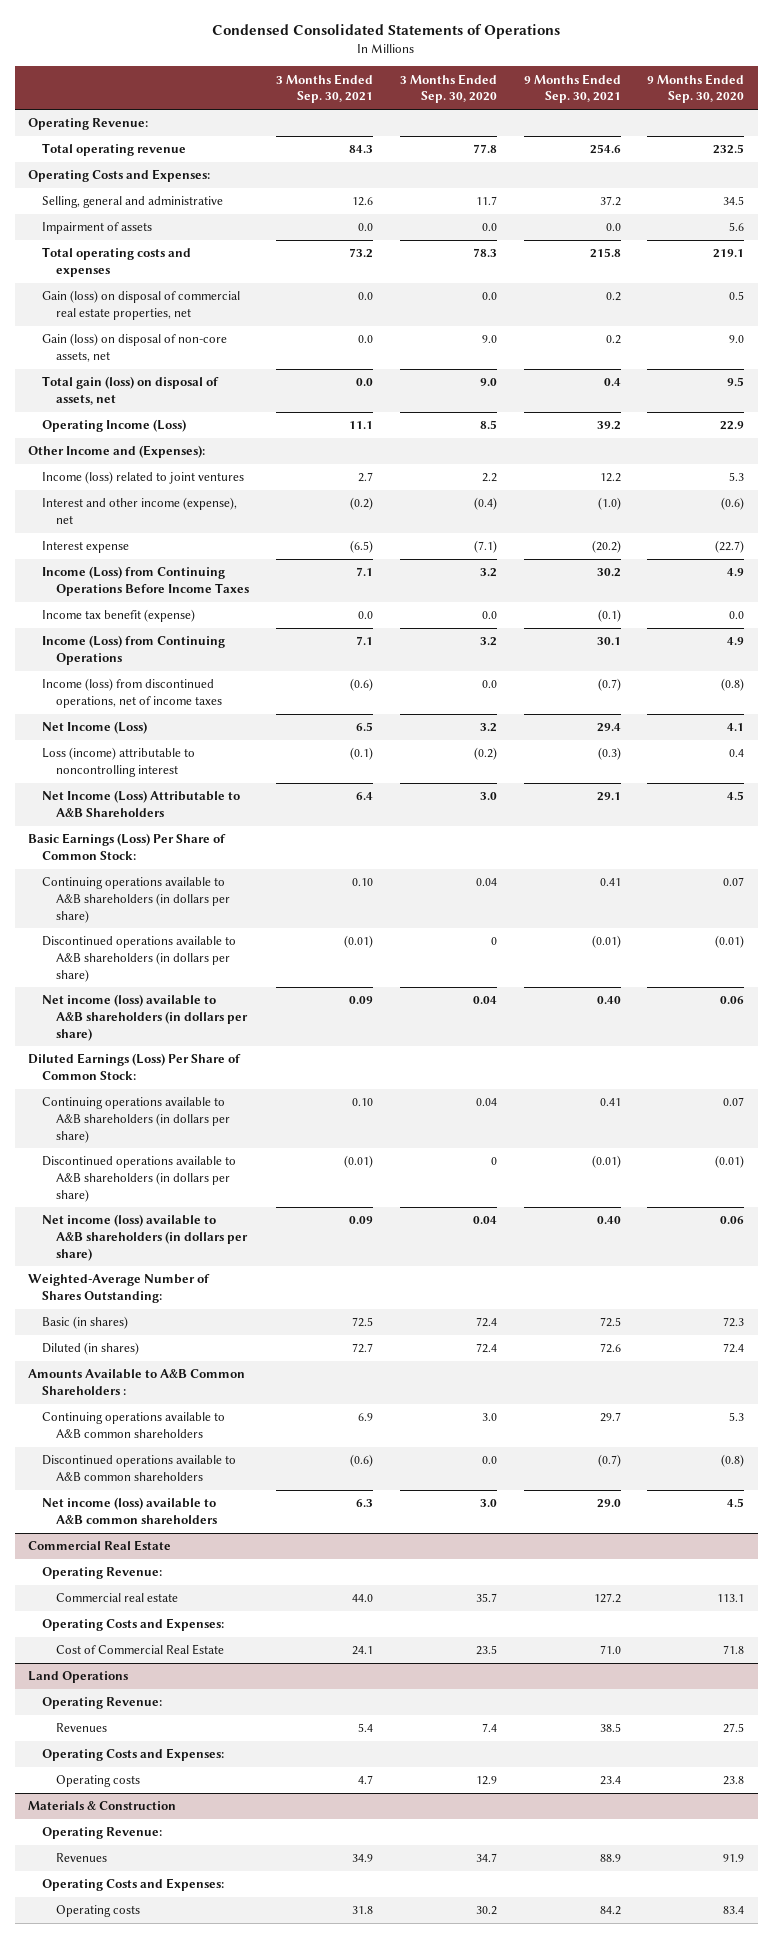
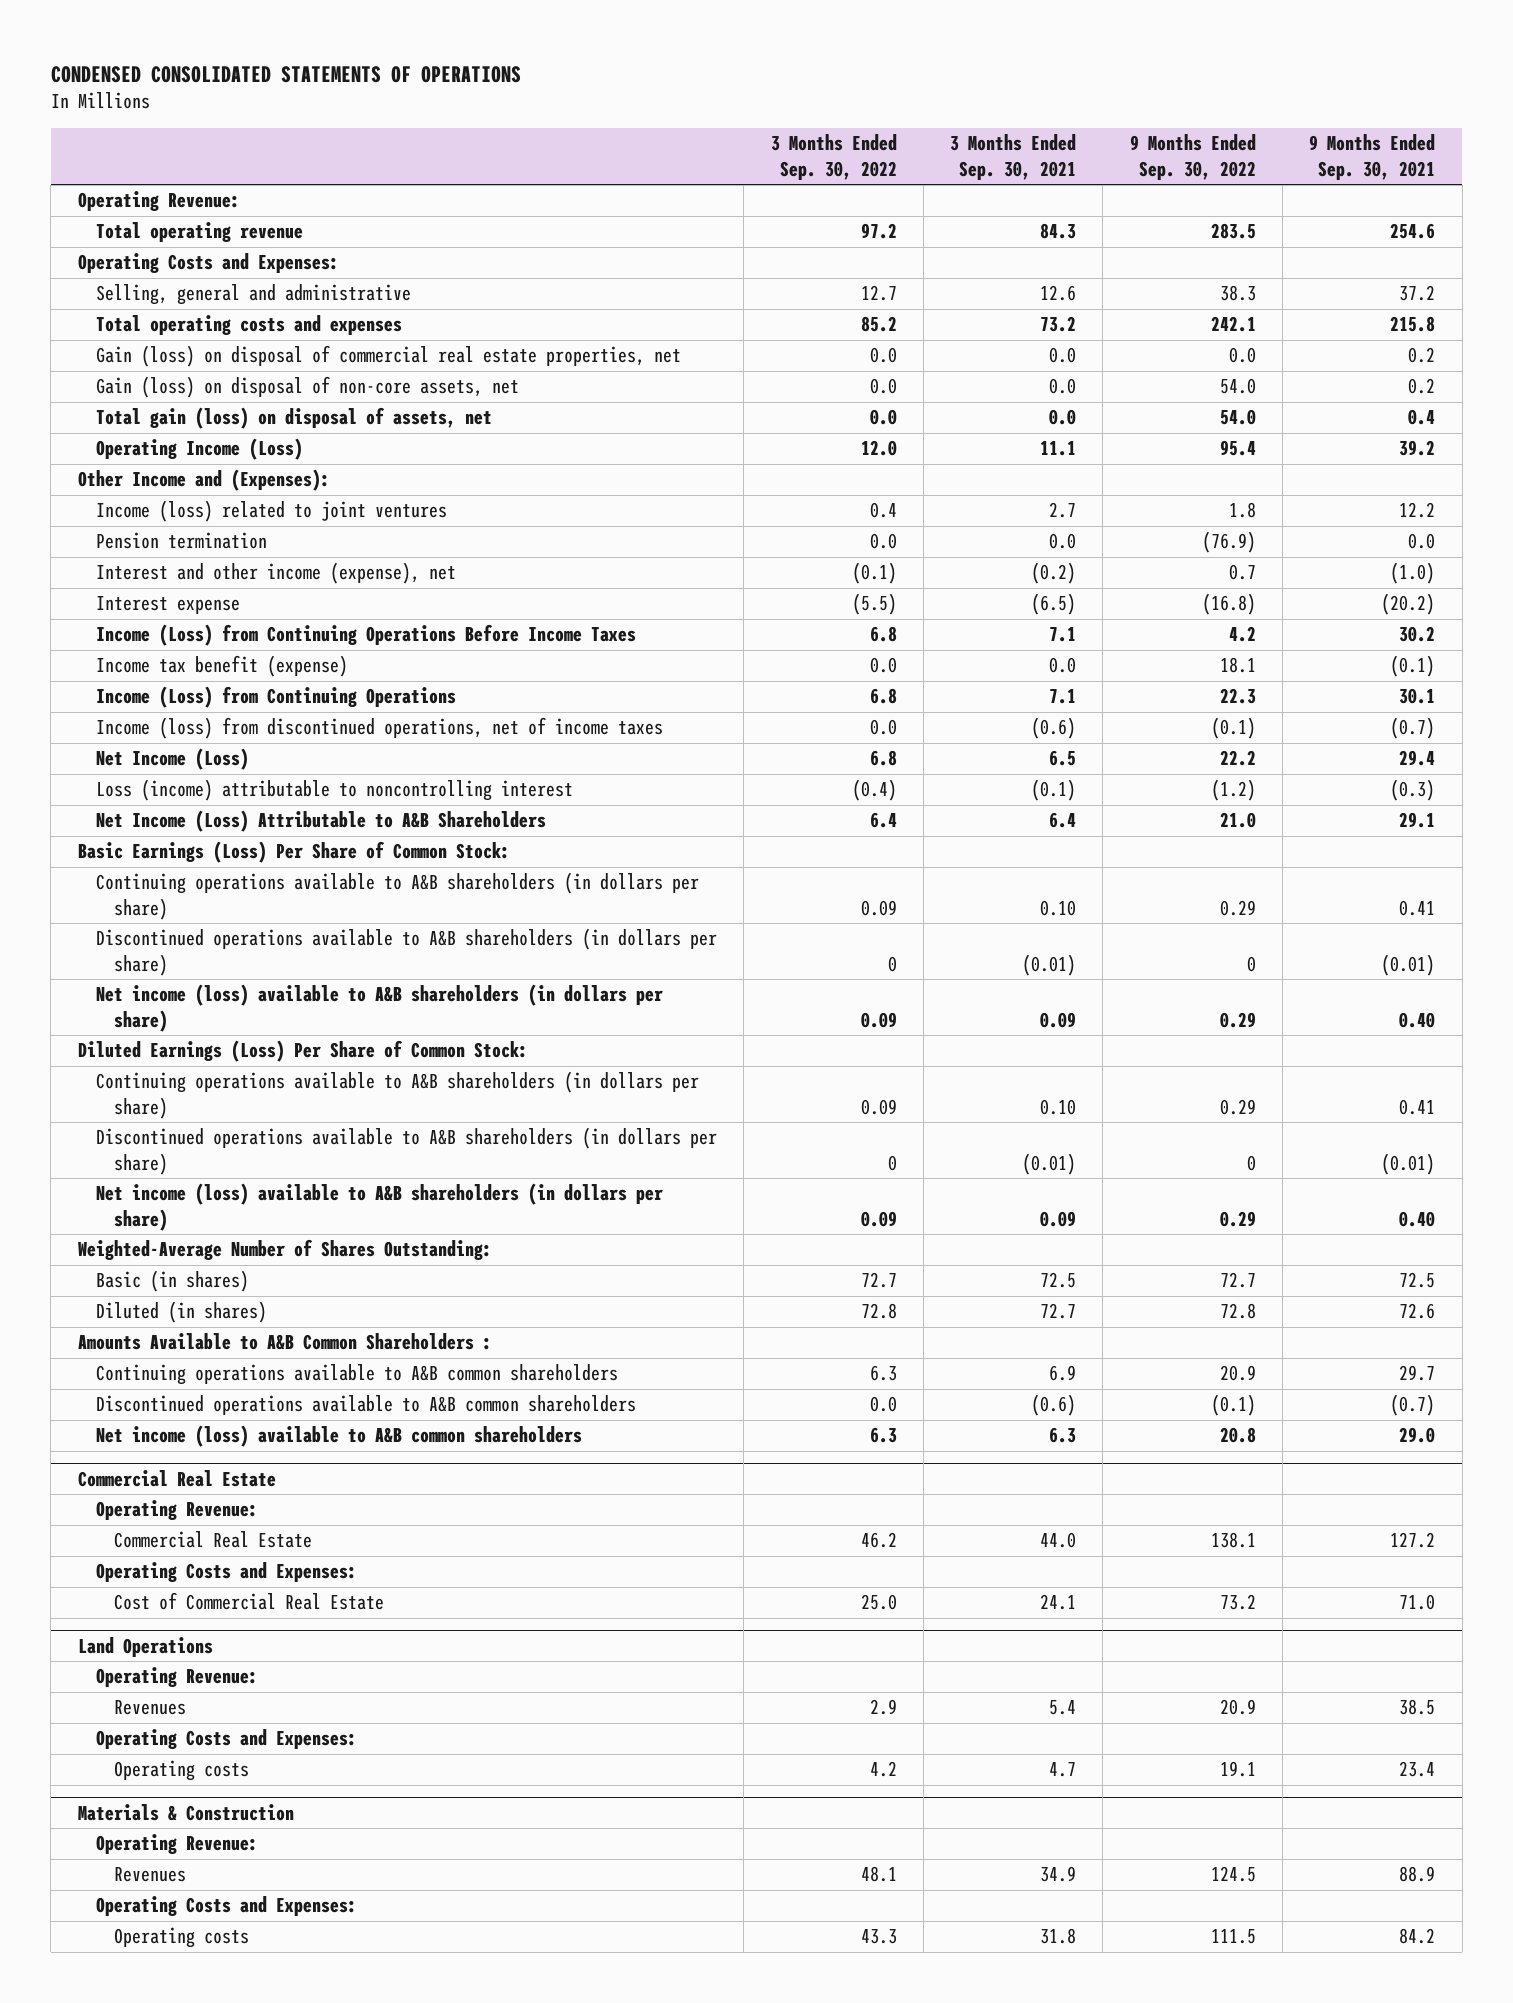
[212,24,561,40] Condensed Consolidated Statements of Operations -> [50,65,521,83] CONDENSED CONSOLIDATED STATEMENTS OF OPERATIONS
[399,73,497,104] 3 Months Ended Sep. 30, 2020 -> none
[647,73,745,104] 9 Months Ended Sep. 30, 2020 -> none
none -> [770,134,897,180] 3 Months Ended Sep. 30, 2022
none -> [1129,134,1256,180] 9 Months Ended Sep. 30, 2022
[42,222,153,235] Impairment of assets -> none
none -> [95,532,267,550] Pension termination
[55,1593,178,1603] Commercial real estate -> [114,1531,313,1549] Commercial Real Estate

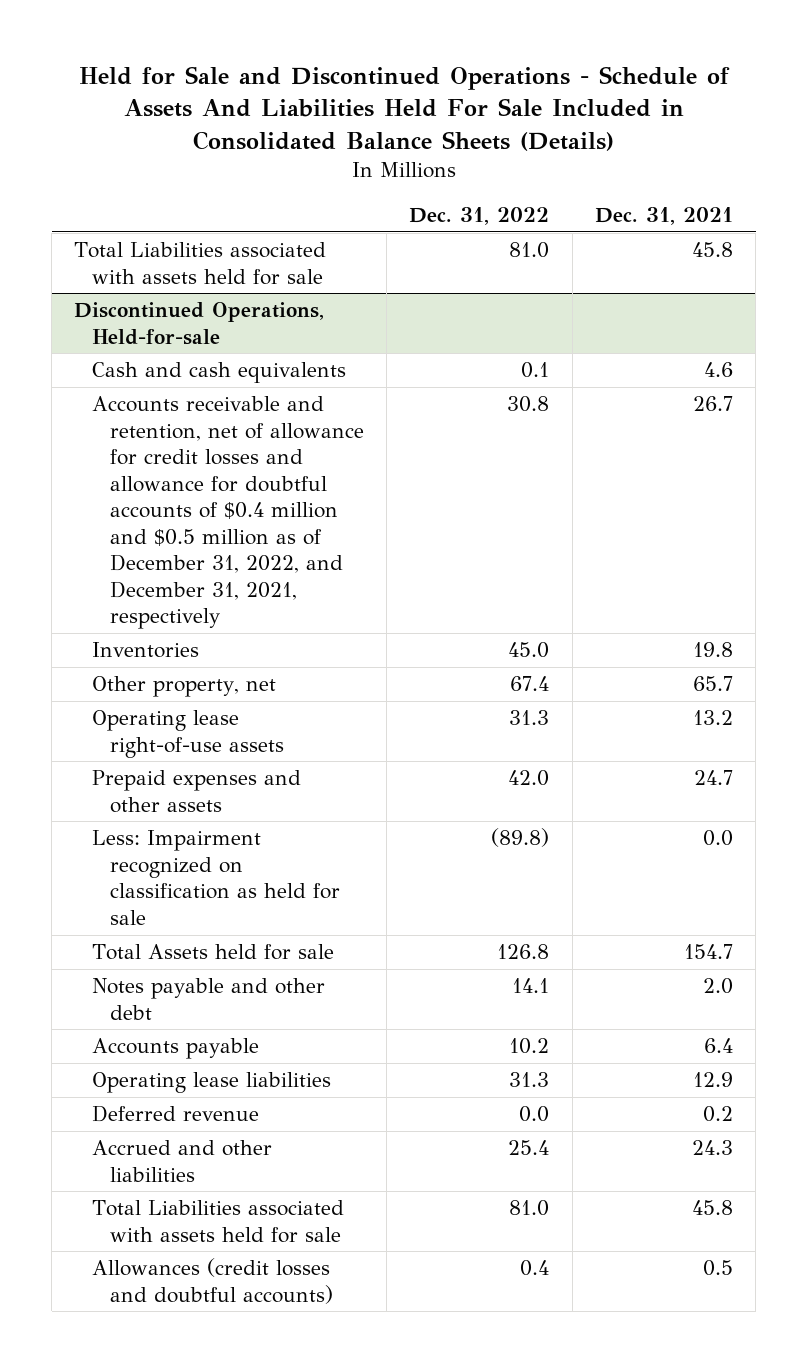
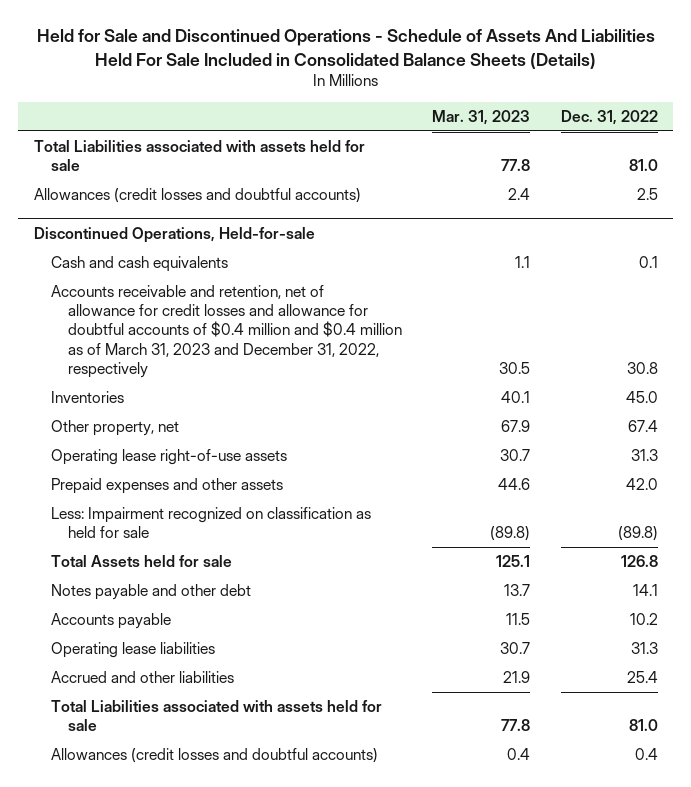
[594,206,733,225] Dec. 31, 2021 -> none
none -> [432,109,531,125] Mar. 31, 2023
none -> [33,188,361,204] Allowances (credit losses and doubtful accounts)
[92,396,365,630] Accounts receivable and retention, net of allowance for credit losses and allowance for doubtful accounts of $0.4 million and $0.5 million as of December 31, 2022, and December 31, 2021, respectively -> [50,285,402,378] Accounts receivable and retention, net of allowance for credit losses and allowance for doubtful accounts of $0.4 million and $0.4 million as of March 31, 2023 and December 31, 2022, respectively
[92,1105,260,1123] Deferred revenue -> none

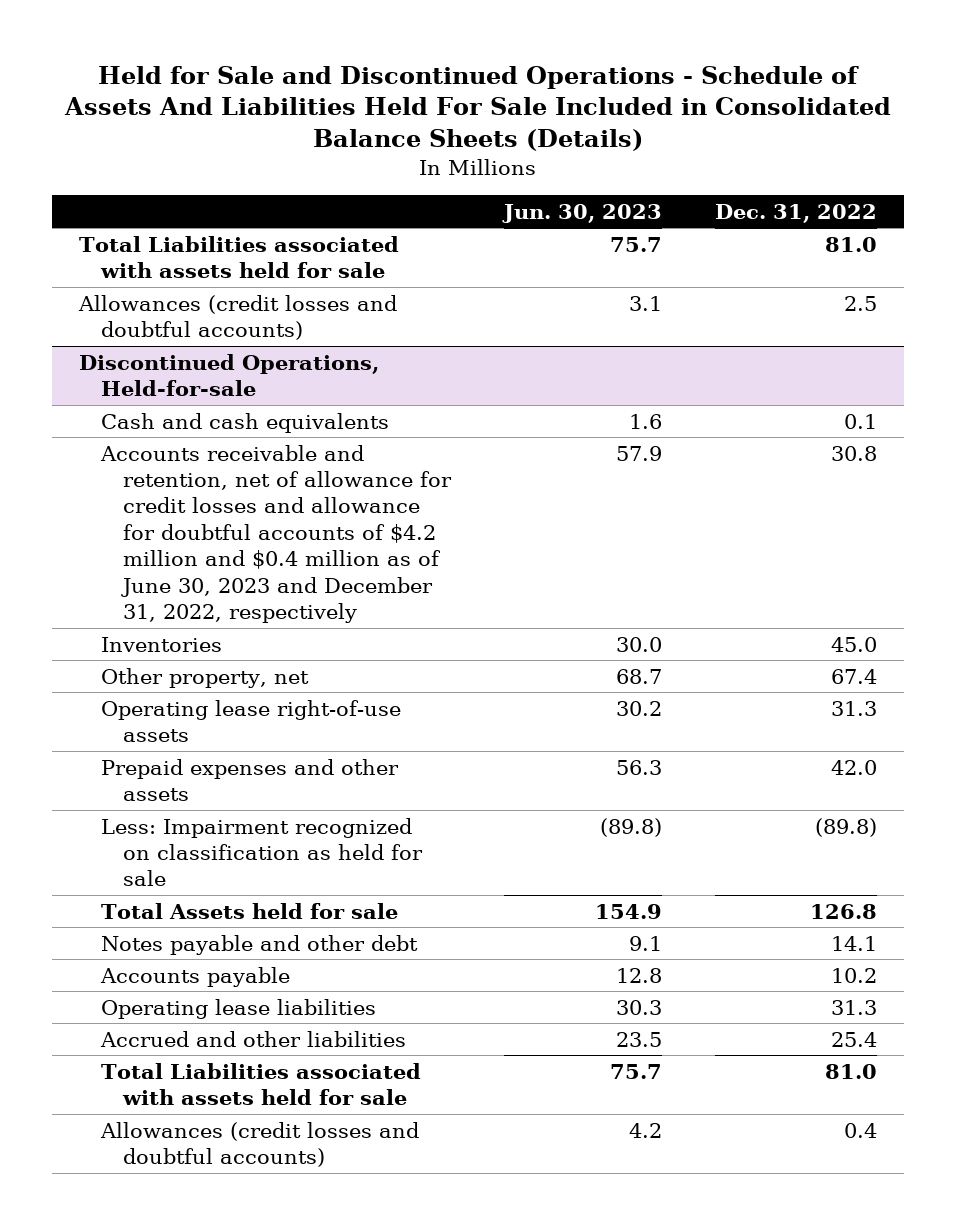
[432,109,531,125] Mar. 31, 2023 -> none
none -> [501,203,662,223] Jun. 30, 2023
[50,285,402,378] Accounts receivable and retention, net of allowance for credit losses and allowance for doubtful accounts of $0.4 million and $0.4 million as of March 31, 2023 and December 31, 2022, respectively -> [99,444,452,624] Accounts receivable and retention, net of allowance for credit losses and allowance for doubtful accounts of $4.2 million and $0.4 million as of June 30, 2023 and December 31, 2022, respectively

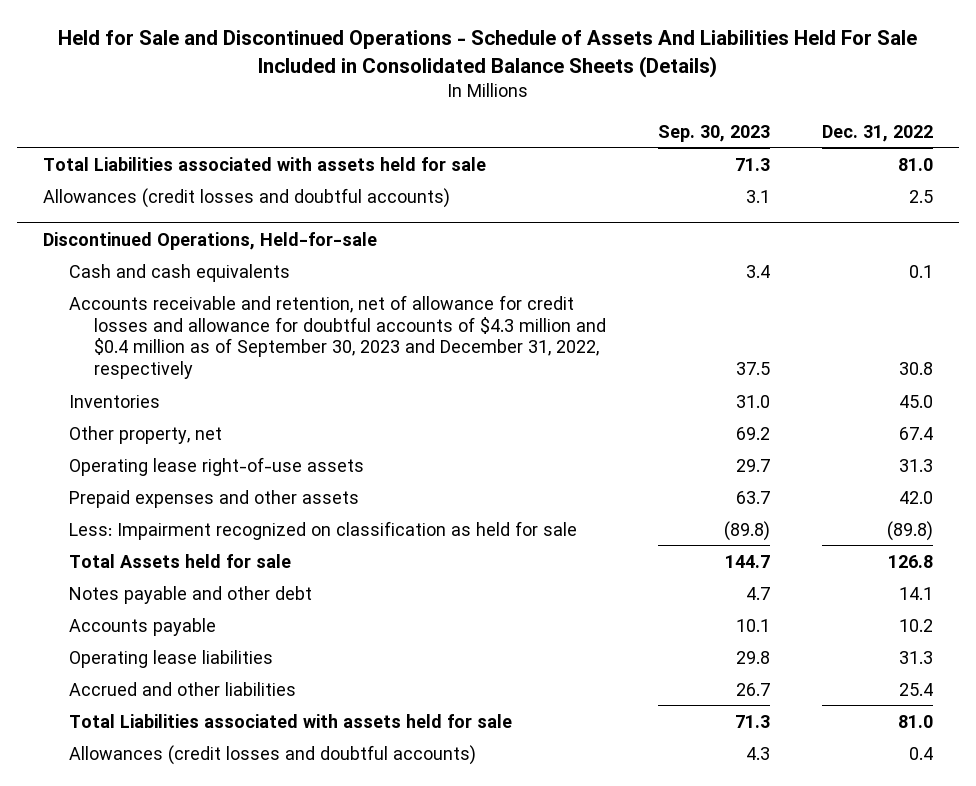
[501,203,662,223] Jun. 30, 2023 -> none
none -> [658,124,771,142] Sep. 30, 2023
[99,444,452,624] Accounts receivable and retention, net of allowance for credit losses and allowance for doubtful accounts of $4.2 million and $0.4 million as of June 30, 2023 and December 31, 2022, respectively -> [68,294,607,380] Accounts receivable and retention, net of allowance for credit losses and allowance for doubtful accounts of $4.3 million and $0.4 million as of September 30, 2023 and December 31, 2022, respectively

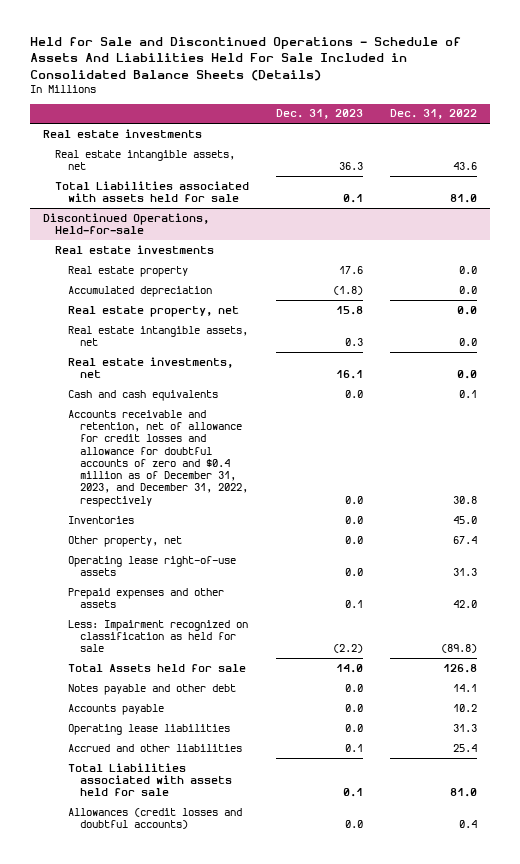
[658,124,771,142] Sep. 30, 2023 -> none
none -> [276,109,364,120] Dec. 31, 2023
none -> [42,128,202,138] Real estate investments
none -> [55,149,236,171] Real estate intangible assets, net
[43,187,451,208] Allowances (credit losses and doubtful accounts) -> none
none -> [55,244,215,254] Real estate investments
none -> [67,265,188,277] Real estate property
none -> [67,285,212,297] Accumulated depreciation
none -> [67,305,239,317] Real estate property, net
none -> [67,325,248,347] Real estate intangible assets, net
none -> [67,356,233,379] Real estate investments, net
[68,294,607,380] Accounts receivable and retention, net of allowance for credit losses and allowance for doubtful accounts of $4.3 million and $0.4 million as of September 30, 2023 and December 31, 2022, respectively -> [67,409,248,507] Accounts receivable and retention, net of allowance for credit losses and allowance for doubtful accounts of zero and $0.4 million as of December 31, 2023, and December 31, 2022, respectively

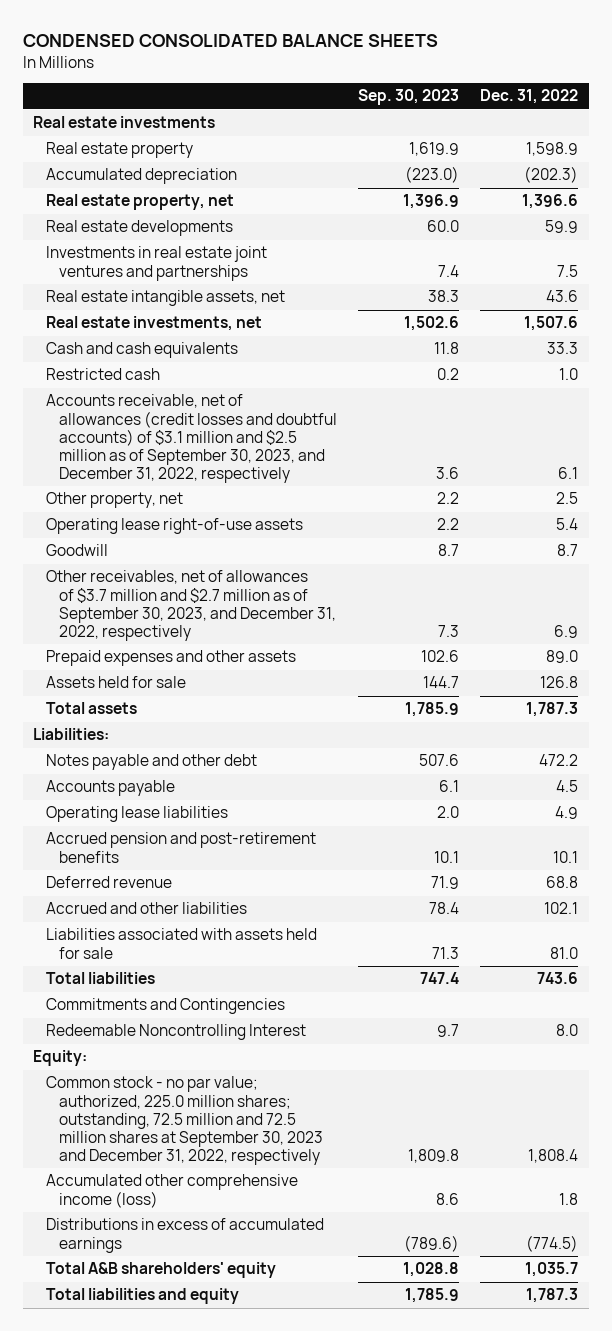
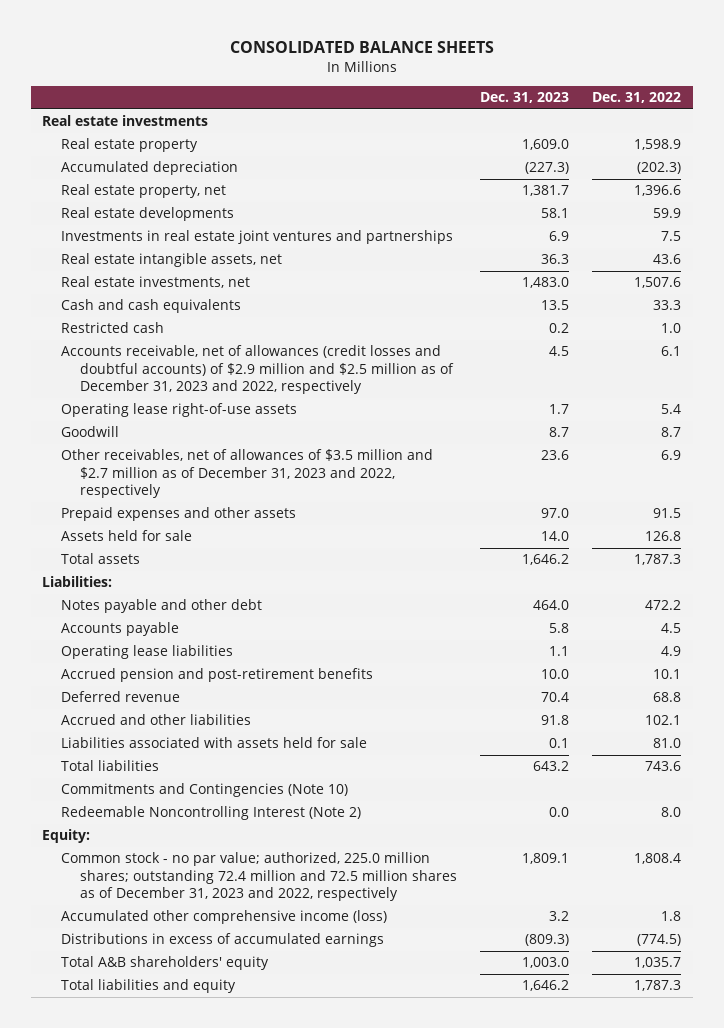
[22,33,438,47] CONDENSED CONSOLIDATED BALANCE SHEETS -> [229,40,494,53] CONSOLIDATED BALANCE SHEETS
[358,89,460,106] Sep. 30, 2023 -> none
none -> [480,92,570,104] Dec. 31, 2023
[46,492,184,509] Other property, net -> none
[46,394,338,484] Accounts receivable, net of allowances (credit losses and doubtful accounts) of $3.1 million and $2.5 million as of September 30, 2023, and December 31, 2022, respectively -> [61,345,455,395] Accounts receivable, net of allowances (credit losses and doubtful accounts) of $2.9 million and $2.5 million as of December 31, 2023 and 2022, respectively
[46,570,337,641] Other receivables, net of allowances of $3.7 million and $2.7 million as of September 30, 2023, and December 31, 2022, respectively -> [61,449,434,499] Other receivables, net of allowances of $3.5 million and $2.7 million as of December 31, 2023 and 2022, respectively
[546,650,579,664] 89.0 -> [653,508,682,519] 91.5
[46,998,286,1015] Commitments and Contingencies -> [61,783,349,798] Commitments and Contingencies (Note 10)
[46,1024,307,1041] Redeemable Noncontrolling Interest -> [61,806,362,821] Redeemable Noncontrolling Interest (Note 2)
[46,1076,324,1166] Common stock - no par value; authorized, 225.0 million shares; outstanding, 72.5 million and 72.5 million shares at September 30, 2023 and December 31, 2022, respectively -> [61,852,458,902] Common stock - no par value; authorized, 225.0 million shares; outstanding 72.4 million and 72.5 million shares as of December 31, 2023 and 2022, respectively

